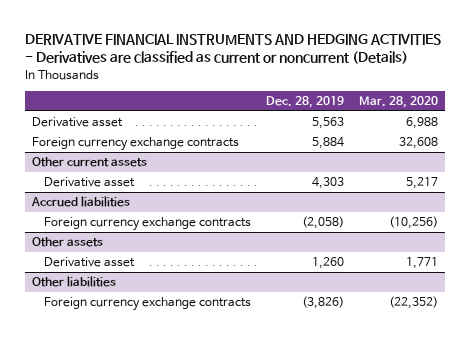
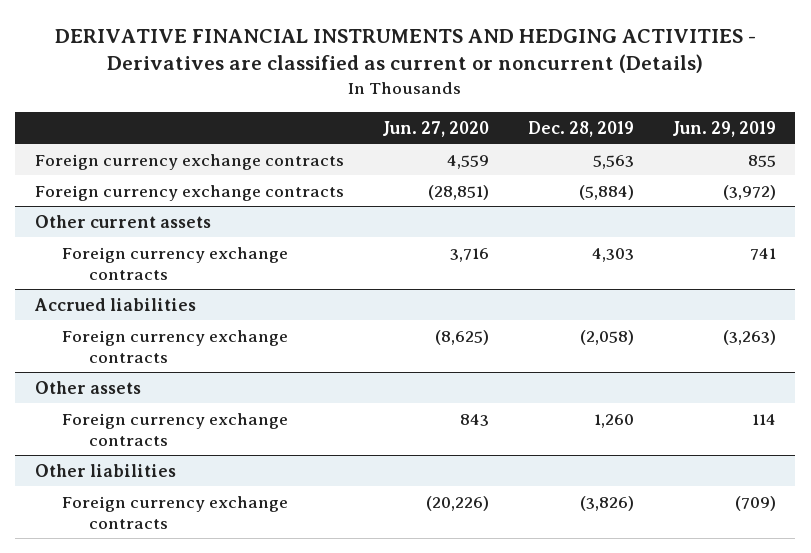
[358,95,438,108] Mar. 28, 2020 -> none
none -> [382,120,490,137] Jun. 27, 2020
none -> [671,120,776,137] Jun. 29, 2019
[32,117,124,128] Derivative asset -> [34,153,344,170] Foreign currency exchange contracts
[311,137,344,150] 5,884 -> [578,184,634,200] (5,884)
[44,177,136,188] Derivative asset -> [61,246,288,280] Foreign currency exchange contracts
[44,257,136,268] Derivative asset -> [61,412,288,446] Foreign currency exchange contracts

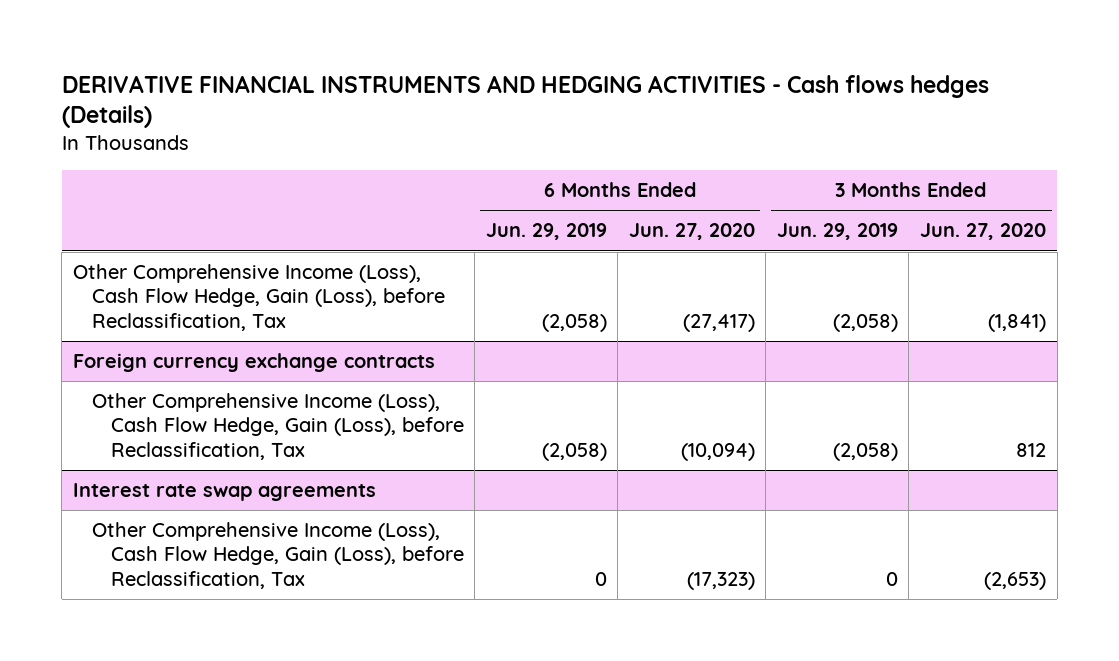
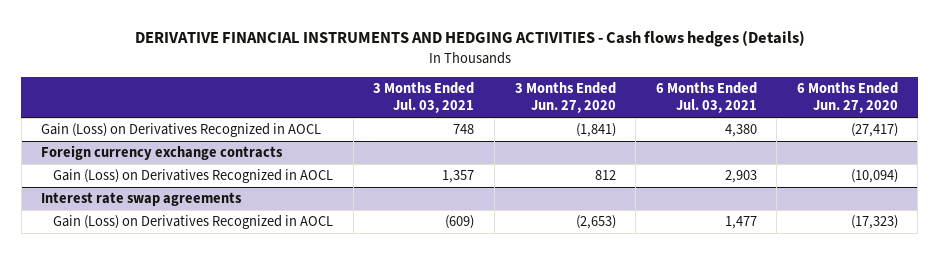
[485,223,607,241] Jun. 29, 2019 -> none
[776,223,898,241] Jun. 29, 2019 -> none
none -> [373,82,475,114] 3 Months Ended Jul. 03, 2021
none -> [655,82,757,114] 6 Months Ended Jul. 03, 2021
[72,264,445,331] Other Comprehensive Income (Loss), Cash Flow Hedge, Gain (Loss), before Reclassification, Tax -> [41,123,322,138] Gain (Loss) on Derivatives Recognized in AOCL
[91,393,464,460] Other Comprehensive Income (Loss), Cash Flow Hedge, Gain (Loss), before Reclassification, Tax -> [53,169,334,184] Gain (Loss) on Derivatives Recognized in AOCL
[91,522,464,589] Other Comprehensive Income (Loss), Cash Flow Hedge, Gain (Loss), before Reclassification, Tax -> [53,215,334,230] Gain (Loss) on Derivatives Recognized in AOCL

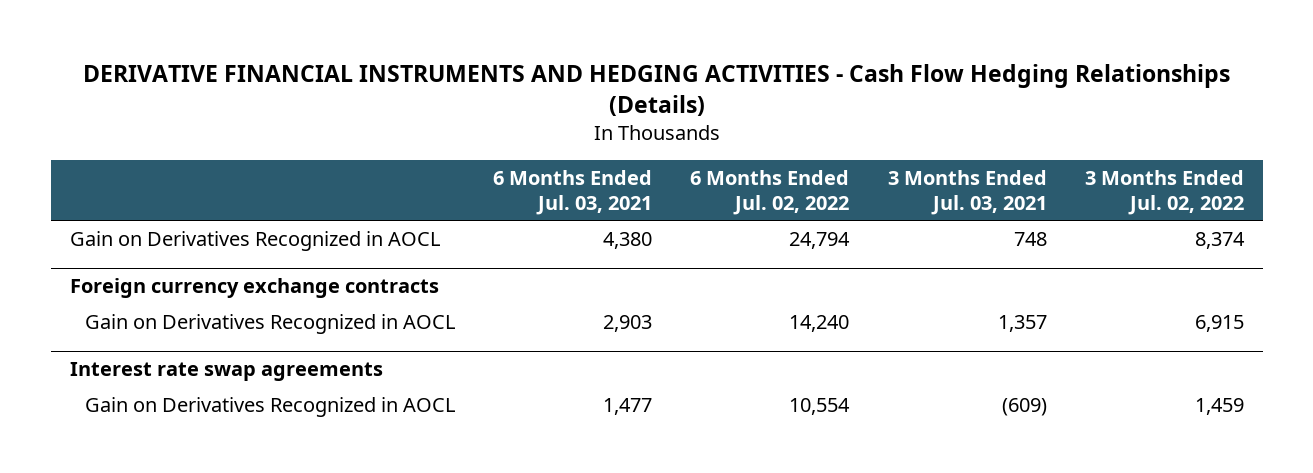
[134,30,805,48] DERIVATIVE FINANCIAL INSTRUMENTS AND HEDGING ACTIVITIES - Cash flows hedges (Details) -> [82,63,1230,116] DERIVATIVE FINANCIAL INSTRUMENTS AND HEDGING ACTIVITIES - Cash Flow Hedging Relationships (Details)
[514,82,616,114] 3 Months Ended Jun. 27, 2020 -> none
[796,82,898,114] 6 Months Ended Jun. 27, 2020 -> none
none -> [690,170,850,215] 6 Months Ended Jul. 02, 2022
none -> [1084,170,1244,215] 3 Months Ended Jul. 02, 2022
[41,123,322,138] Gain (Loss) on Derivatives Recognized in AOCL -> [69,230,440,251] Gain on Derivatives Recognized in AOCL
[53,169,334,184] Gain (Loss) on Derivatives Recognized in AOCL -> [84,313,455,334] Gain on Derivatives Recognized in AOCL
[53,215,334,230] Gain (Loss) on Derivatives Recognized in AOCL -> [84,396,455,417] Gain on Derivatives Recognized in AOCL

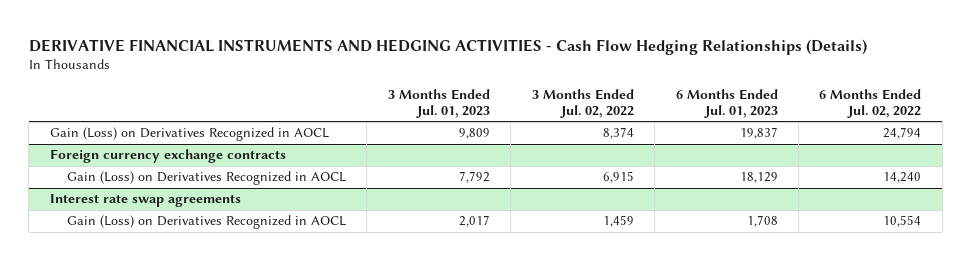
[493,170,653,215] 6 Months Ended Jul. 03, 2021 -> none
[887,170,1047,215] 3 Months Ended Jul. 03, 2021 -> none
none -> [387,88,490,119] 3 Months Ended Jul. 01, 2023
none -> [675,88,778,119] 6 Months Ended Jul. 01, 2023
[69,230,440,251] Gain on Derivatives Recognized in AOCL -> [49,127,329,142] Gain (Loss) on Derivatives Recognized in AOCL
[84,313,455,334] Gain on Derivatives Recognized in AOCL -> [67,171,347,186] Gain (Loss) on Derivatives Recognized in AOCL
[84,396,455,417] Gain on Derivatives Recognized in AOCL -> [67,215,347,230] Gain (Loss) on Derivatives Recognized in AOCL

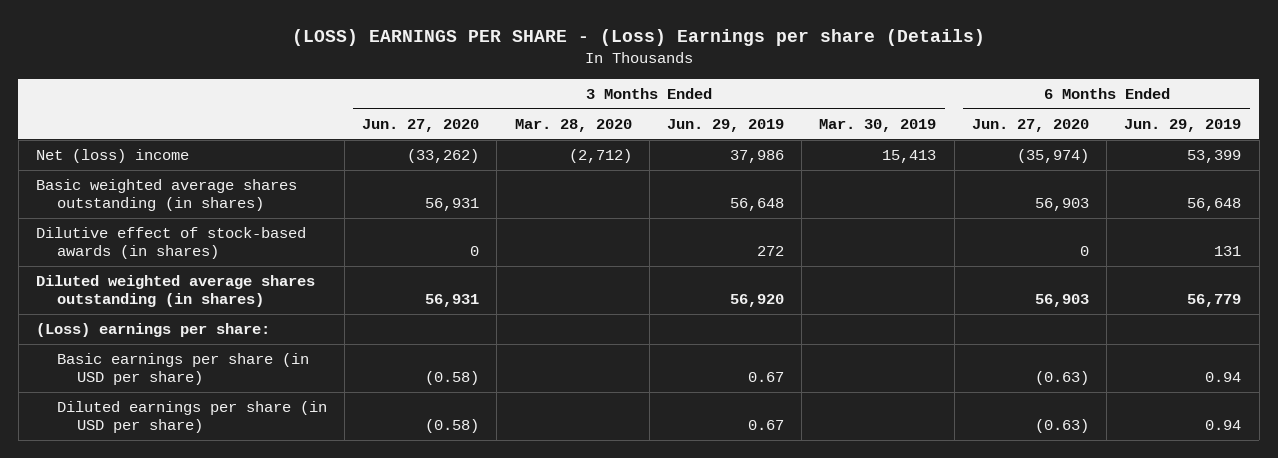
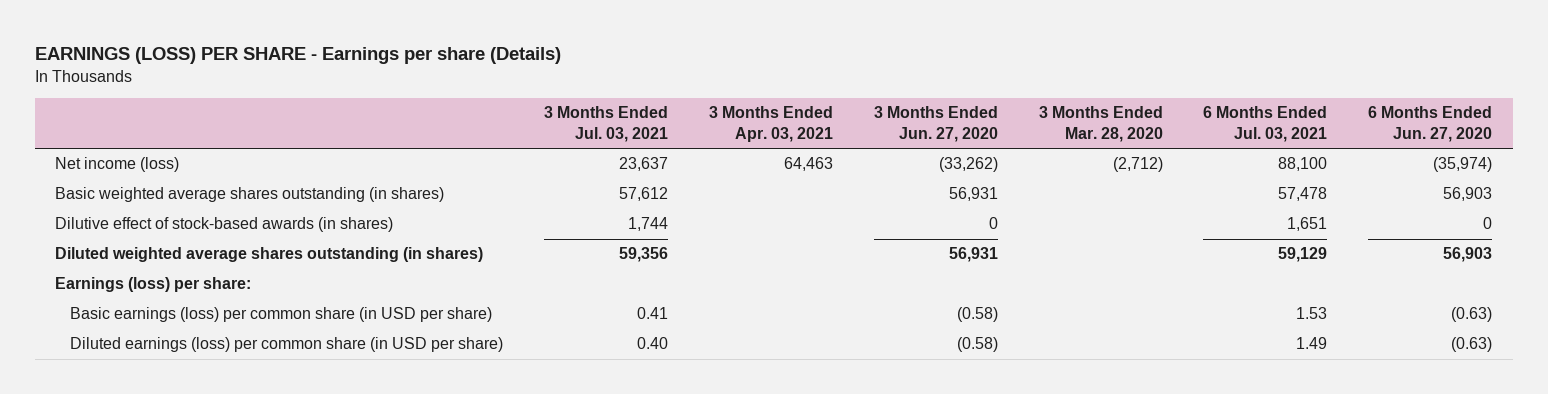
[291,29,985,47] (LOSS) EARNINGS PER SHARE - (Loss) Earnings per share (Details) -> [34,47,561,65] EARNINGS (LOSS) PER SHARE - Earnings per share (Details)
[667,118,785,132] Jun. 29, 2019 -> none
[819,118,937,132] Mar. 30, 2019 -> none
[1124,118,1242,132] Jun. 29, 2019 -> none
none -> [543,106,668,142] 3 Months Ended Jul. 03, 2021
none -> [708,106,833,142] 3 Months Ended Apr. 03, 2021
none -> [1203,106,1328,142] 6 Months Ended Jul. 03, 2021
[36,149,190,164] Net (loss) income -> [55,157,180,173] Net income (loss)
[36,323,271,338] (Loss) earnings per share: -> [55,277,252,293] Earnings (loss) per share:
[56,353,309,385] Basic earnings per share (in USD per share) -> [69,307,492,323] Basic earnings (loss) per common share (in USD per share)
[56,401,327,433] Diluted earnings per share (in USD per share) -> [69,337,503,353] Diluted earnings (loss) per common share (in USD per share)

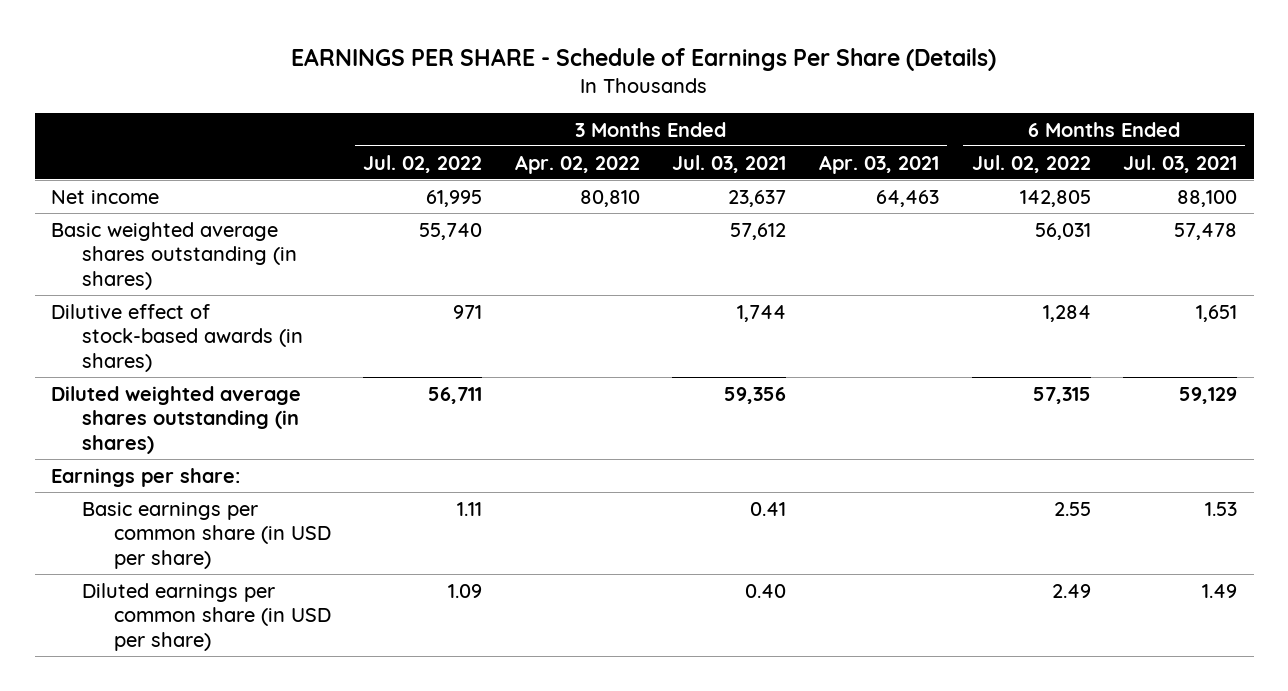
[34,47,561,65] EARNINGS (LOSS) PER SHARE - Earnings per share (Details) -> [291,47,997,71] EARNINGS PER SHARE - Schedule of Earnings Per Share (Details)
[873,106,998,142] 3 Months Ended Jun. 27, 2020 -> none
[1038,106,1163,142] 3 Months Ended Mar. 28, 2020 -> none
[1368,106,1493,142] 6 Months Ended Jun. 27, 2020 -> none
none -> [363,154,483,173] Jul. 02, 2022
none -> [514,154,640,174] Apr. 02, 2022
none -> [971,154,1091,173] Jul. 02, 2022
[55,157,180,173] Net income (loss) -> [50,189,159,204] Net income
[55,277,252,293] Earnings (loss) per share: -> [50,467,240,487] Earnings per share:
[69,307,492,323] Basic earnings (loss) per common share (in USD per share) -> [82,501,331,569] Basic earnings per common share (in USD per share)
[69,337,503,353] Diluted earnings (loss) per common share (in USD per share) -> [82,582,331,651] Diluted earnings per common share (in USD per share)

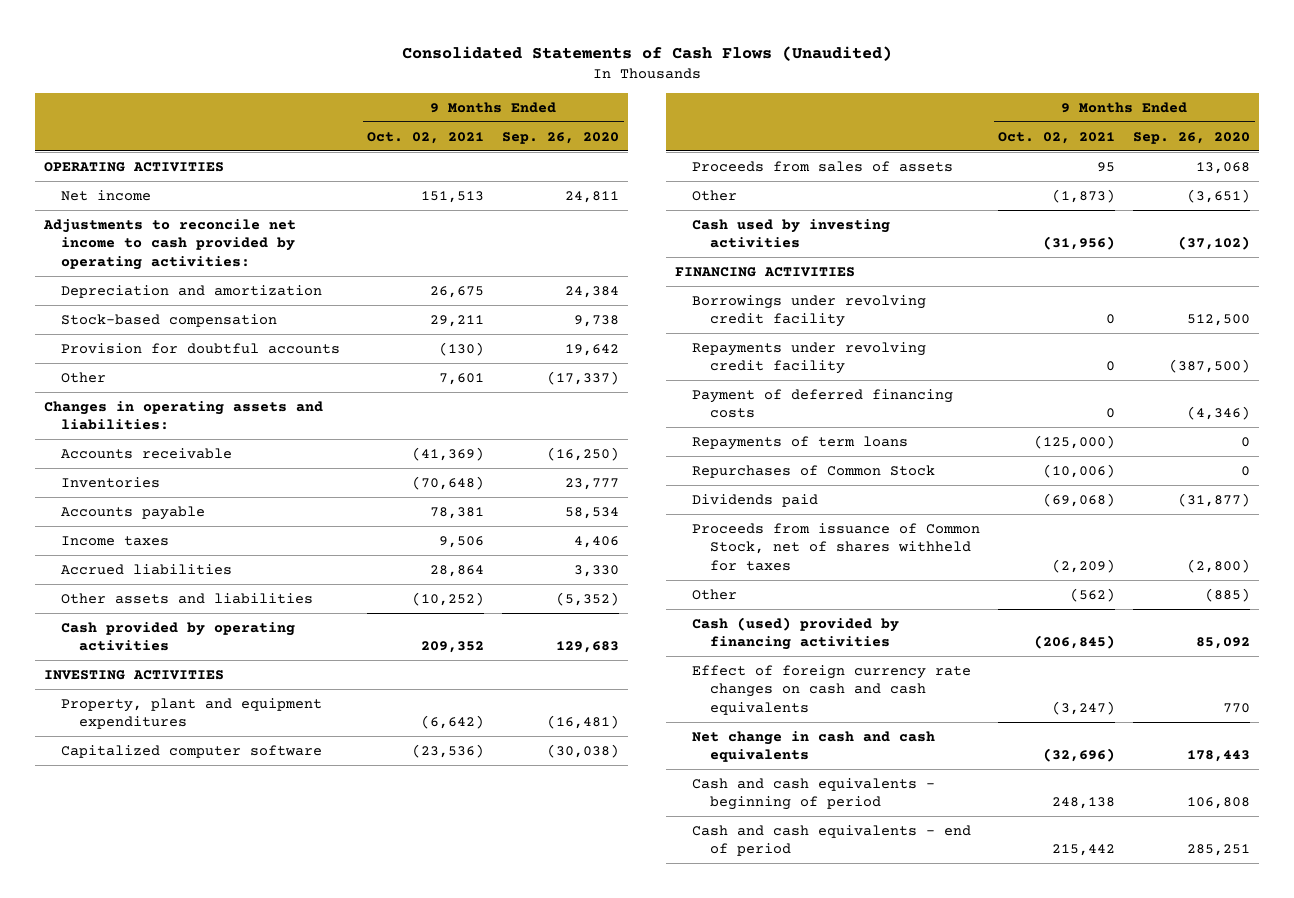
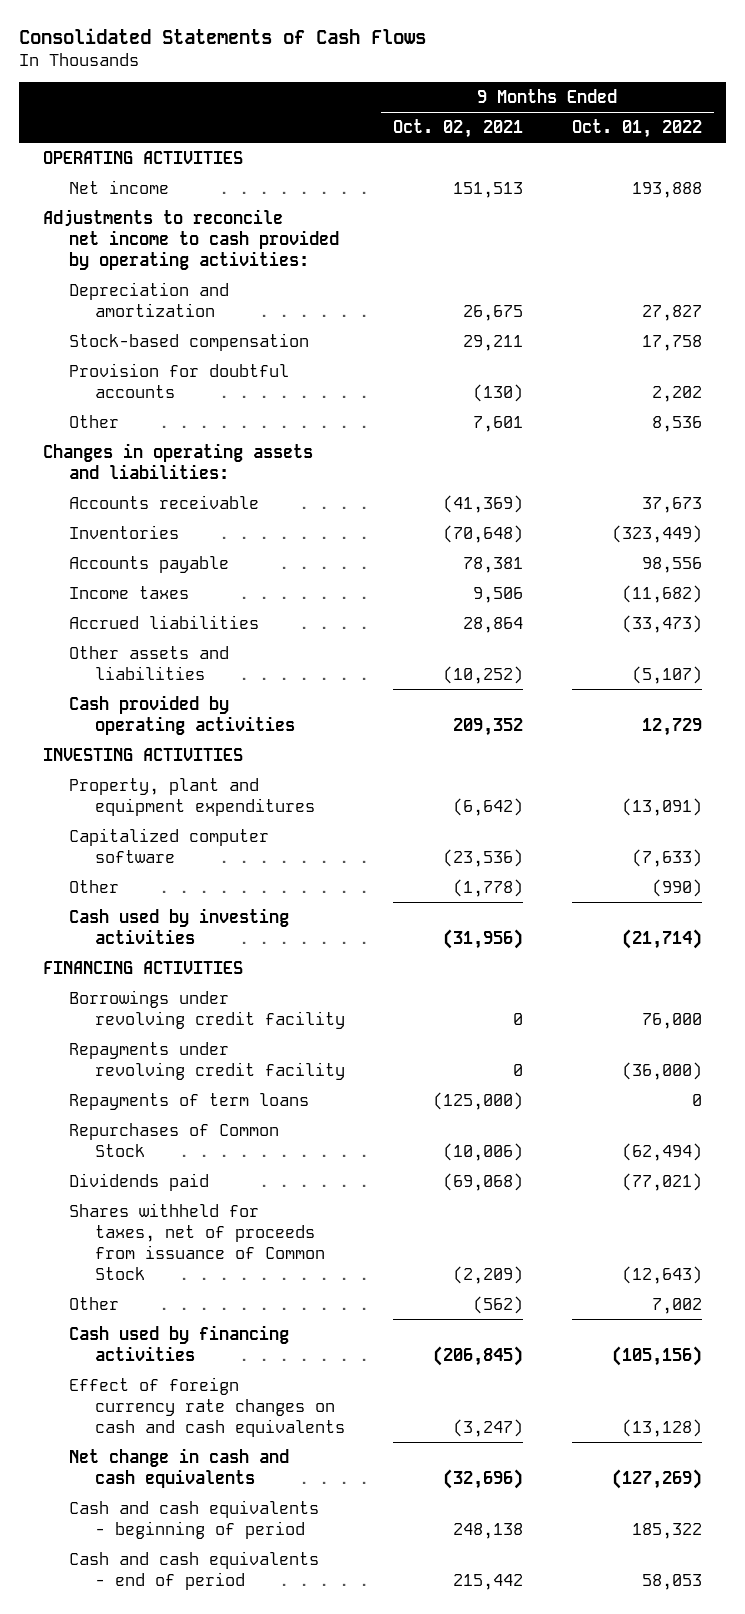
[402,46,893,62] Consolidated Statements of Cash Flows (Unaudited) -> [18,27,426,44] Consolidated Statements of Cash Flows
[502,131,620,144] Sep. 26, 2020 -> none
none -> [571,118,702,138] Oct. 01, 2022
[692,160,954,172] Proceeds from sales of assets -> none
[1052,188,1116,203] (1,873) -> [453,878,524,897] (1,778)
[692,388,954,419] Payment of deferred financing costs -> none
[692,522,981,571] Proceeds from issuance of Common Stock, net of shares withheld for taxes -> [68,1202,325,1280] Shares withheld for taxes, net of proceeds from issuance of Common Stock
[692,616,900,651] Cash (used) provided by financing activities -> [68,1324,289,1361] Cash used by financing activities

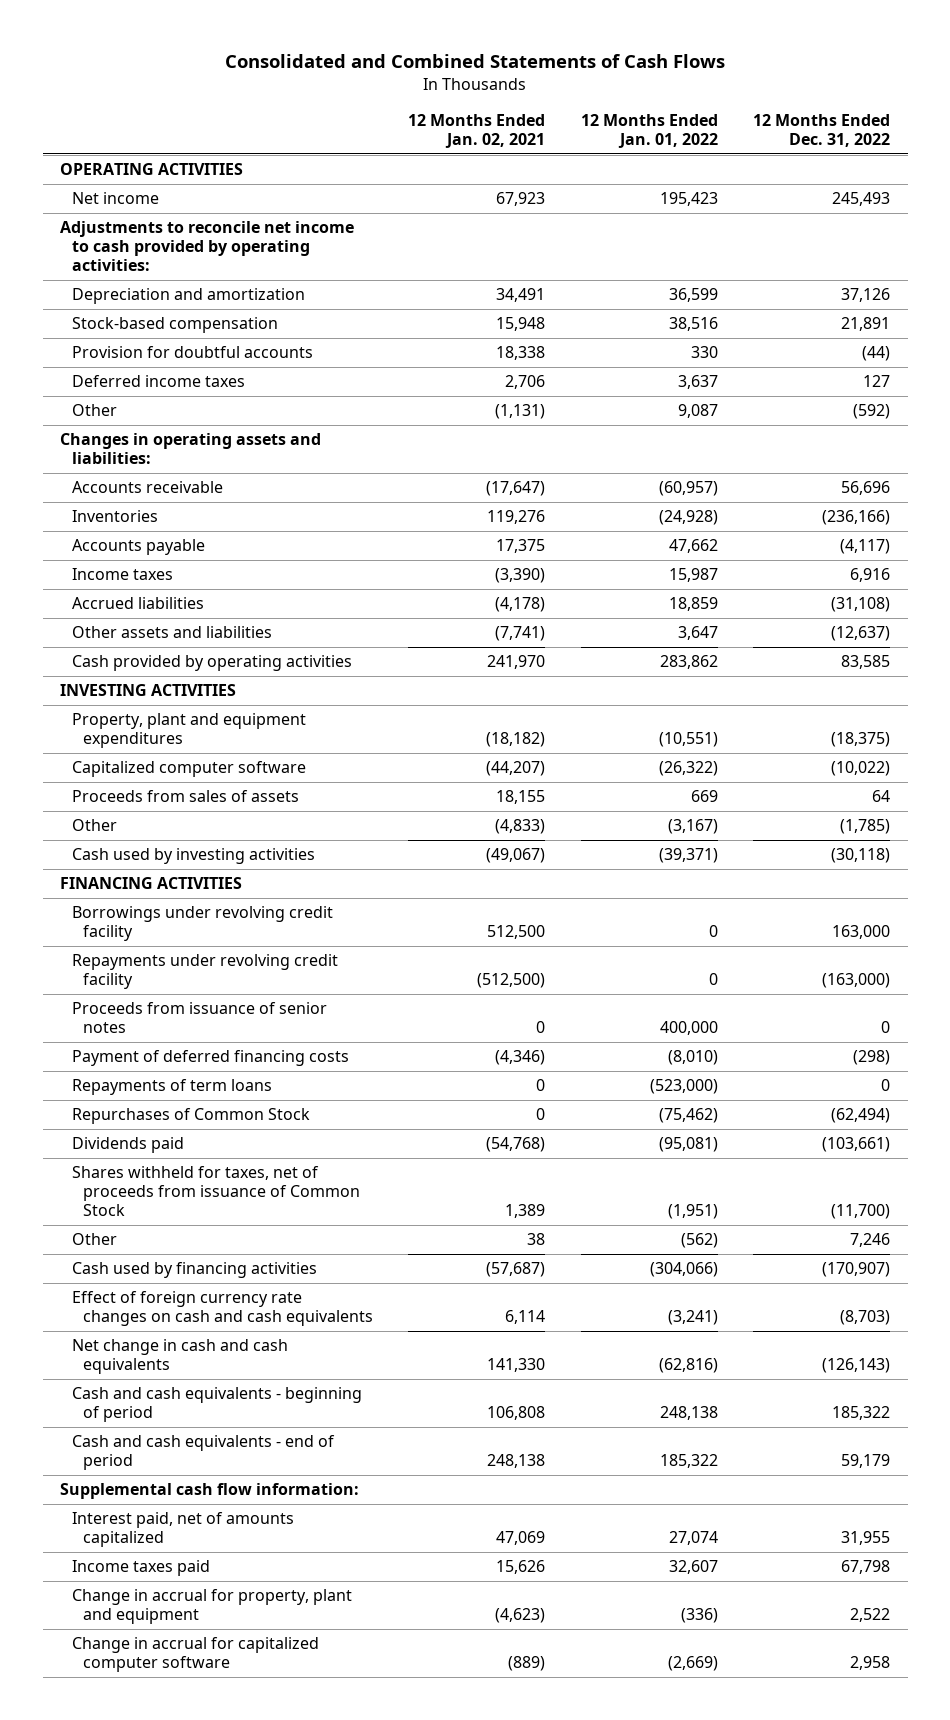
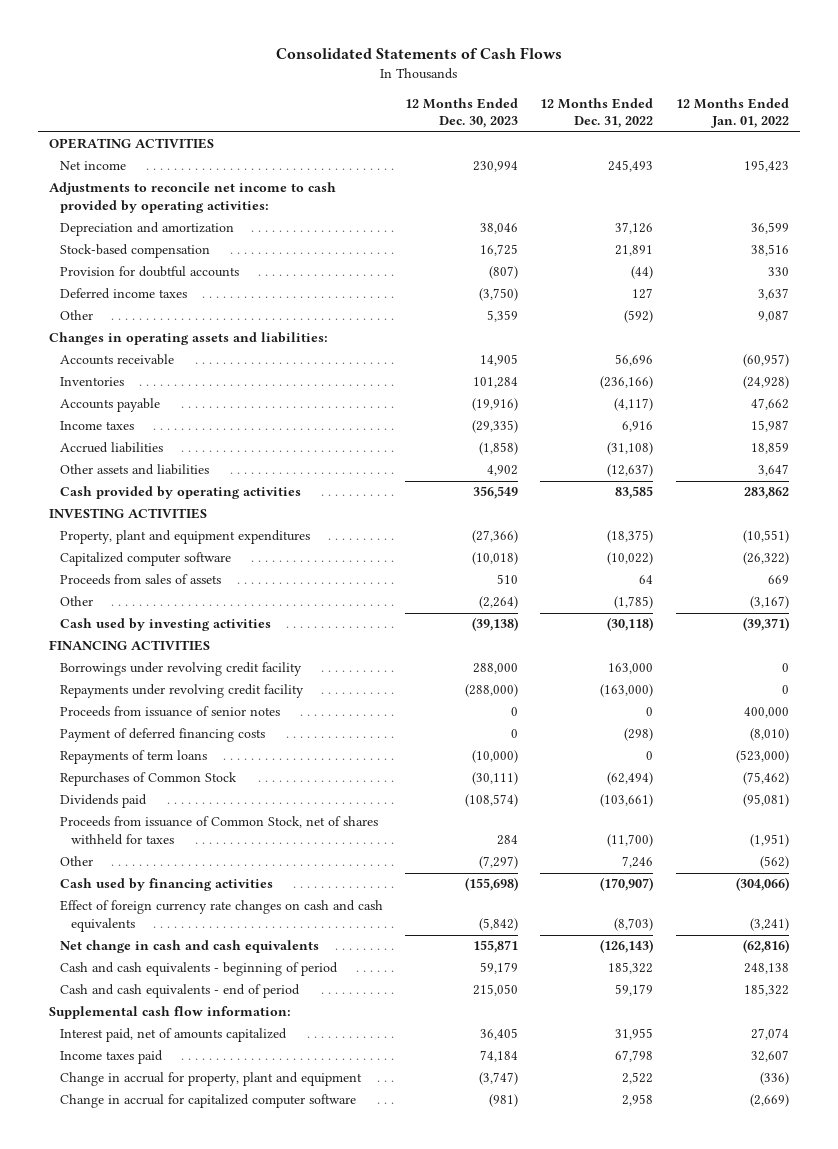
[225,53,726,68] Consolidated and Combined Statements of Cash Flows -> [275,47,562,60] Consolidated Statements of Cash Flows
[408,114,546,149] 12 Months Ended Jan. 02, 2021 -> none
none -> [405,97,519,129] 12 Months Ended Dec. 30, 2023
[71,1166,361,1217] Shares withheld for taxes, net of proceeds from issuance of Common Stock -> [59,816,378,846] Proceeds from issuance of Common Stock, net of shares withheld for taxes

